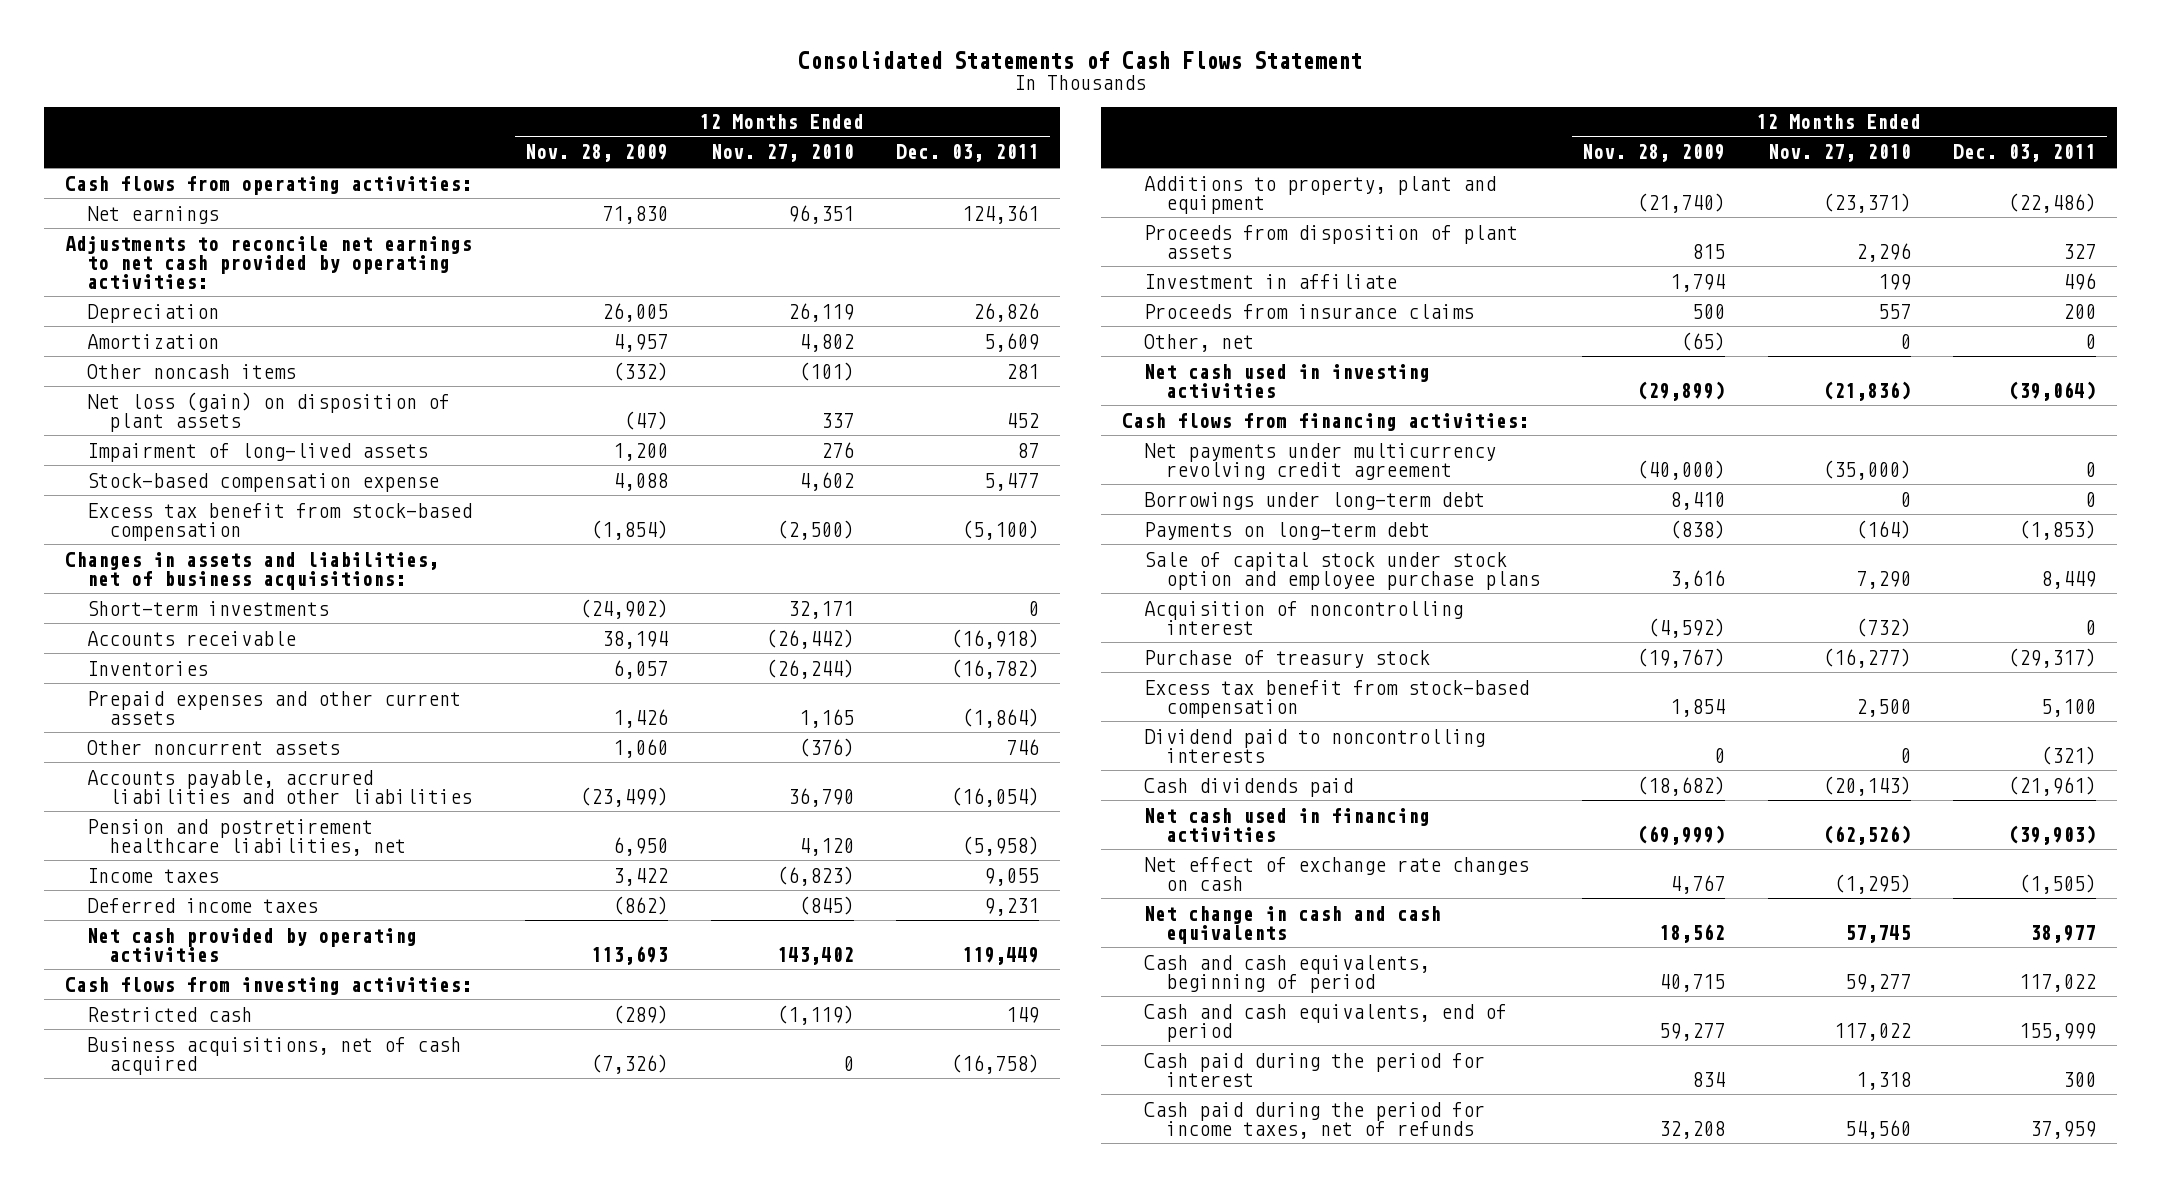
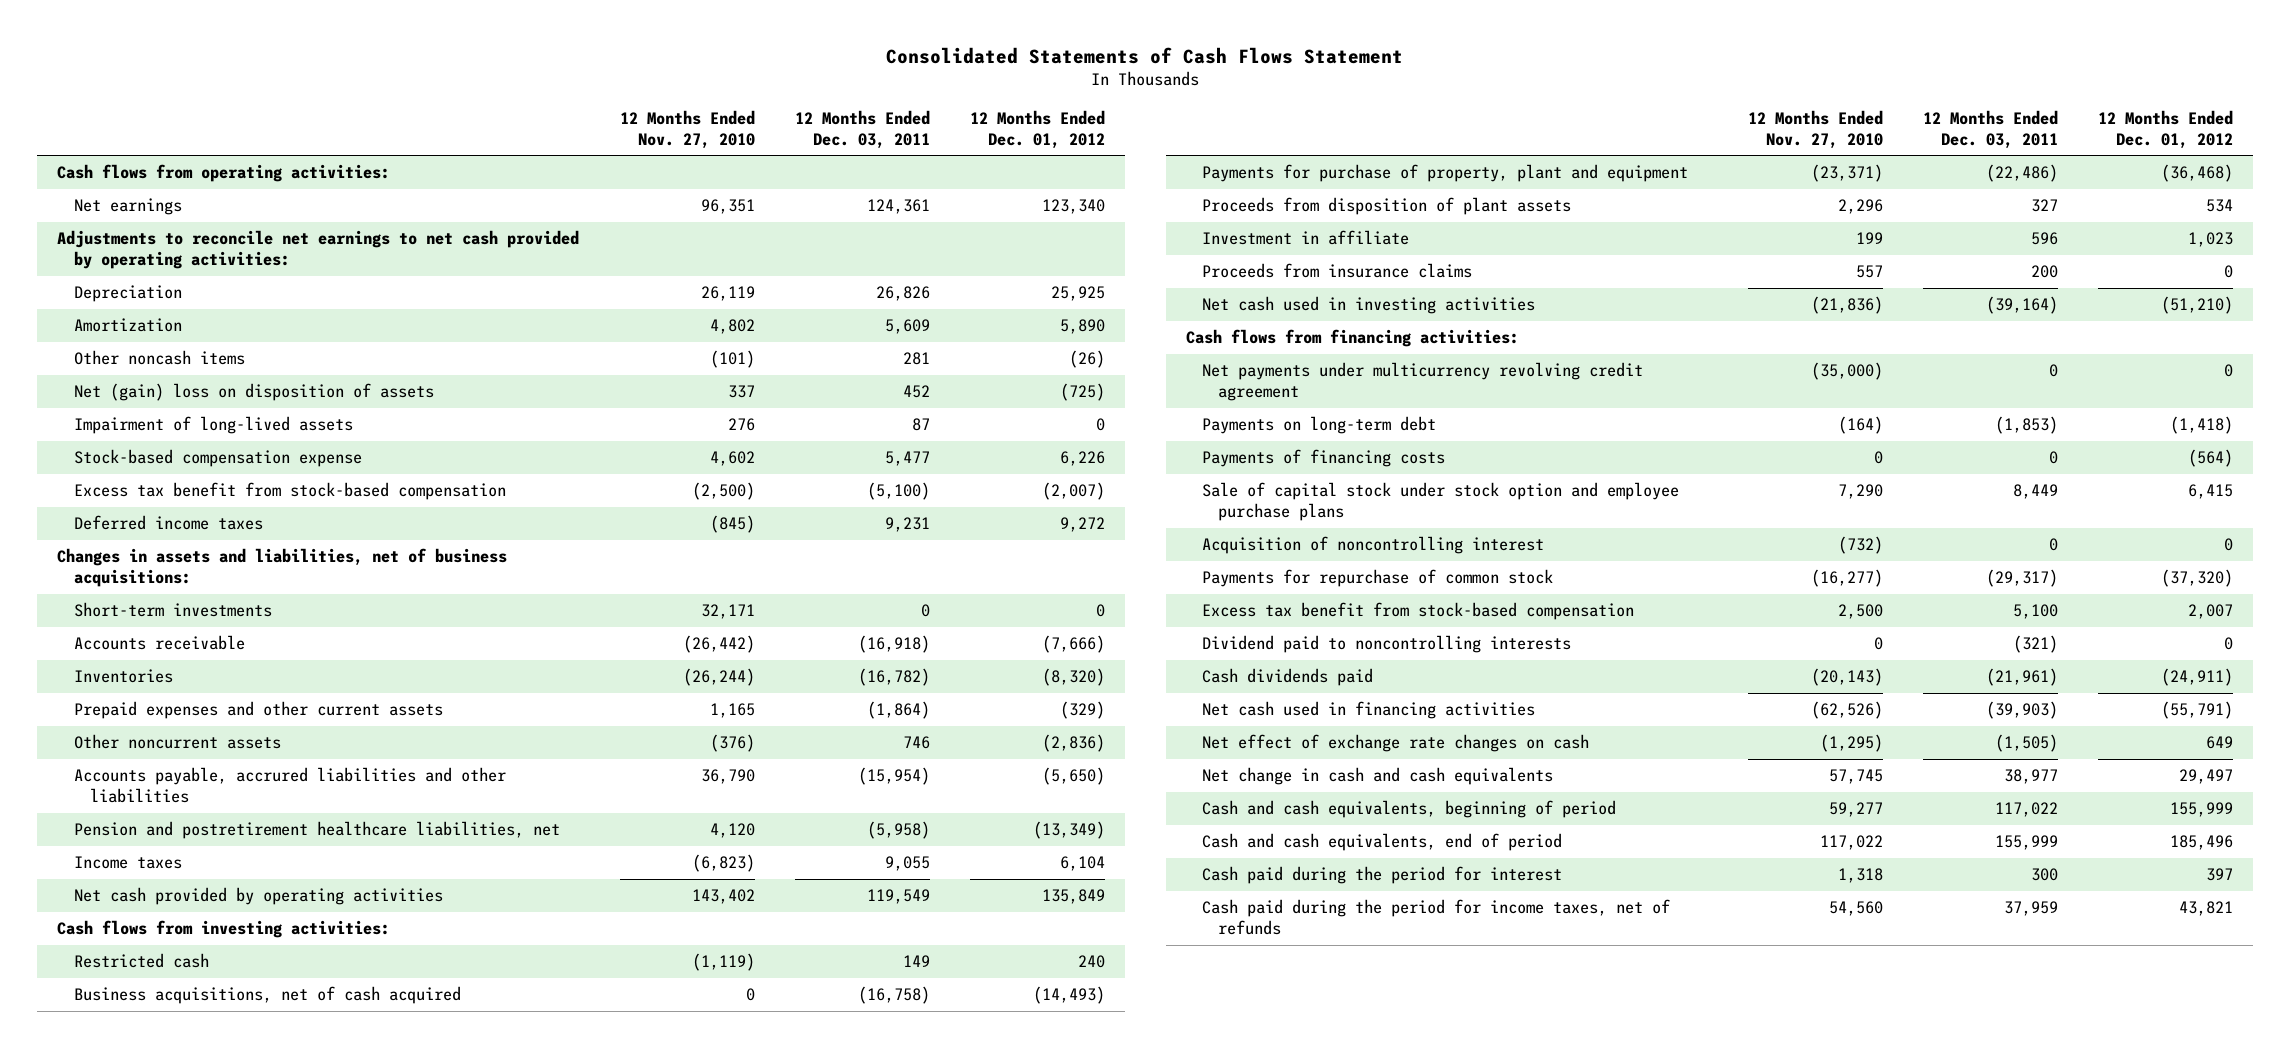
[525,144,669,163] Nov. 28, 2009 -> none
none -> [969,109,1105,149] 12 Months Ended Dec. 01, 2012
[86,391,450,432] Net loss (gain) on disposition of plant assets -> [73,383,434,402] Net (gain) loss on disposition of assets
[86,897,318,913] Deferred income taxes -> [73,515,263,531] Deferred income taxes
[951,786,1040,807] (16,054) -> [857,767,930,786] (15,954)
[962,946,1040,965] 119,449 -> [866,889,930,905] 119,549
[1143,175,1496,214] Additions to property, plant and equipment -> [1201,164,1688,183] Payments for purchase of property, plant and equipment
[2062,272,2096,290] 496 -> [2030,232,2058,246] 596
[1143,333,1254,352] Other, net -> none
[2007,380,2096,401] (39,064) -> [1985,296,2058,315] (39,164)
[1143,491,1485,510] Borrowings under long-term debt -> none
none -> [1201,449,1445,468] Payments of financing costs
[1143,649,1430,668] Purchase of treasury stock -> [1201,569,1553,588] Payments for repurchase of common stock

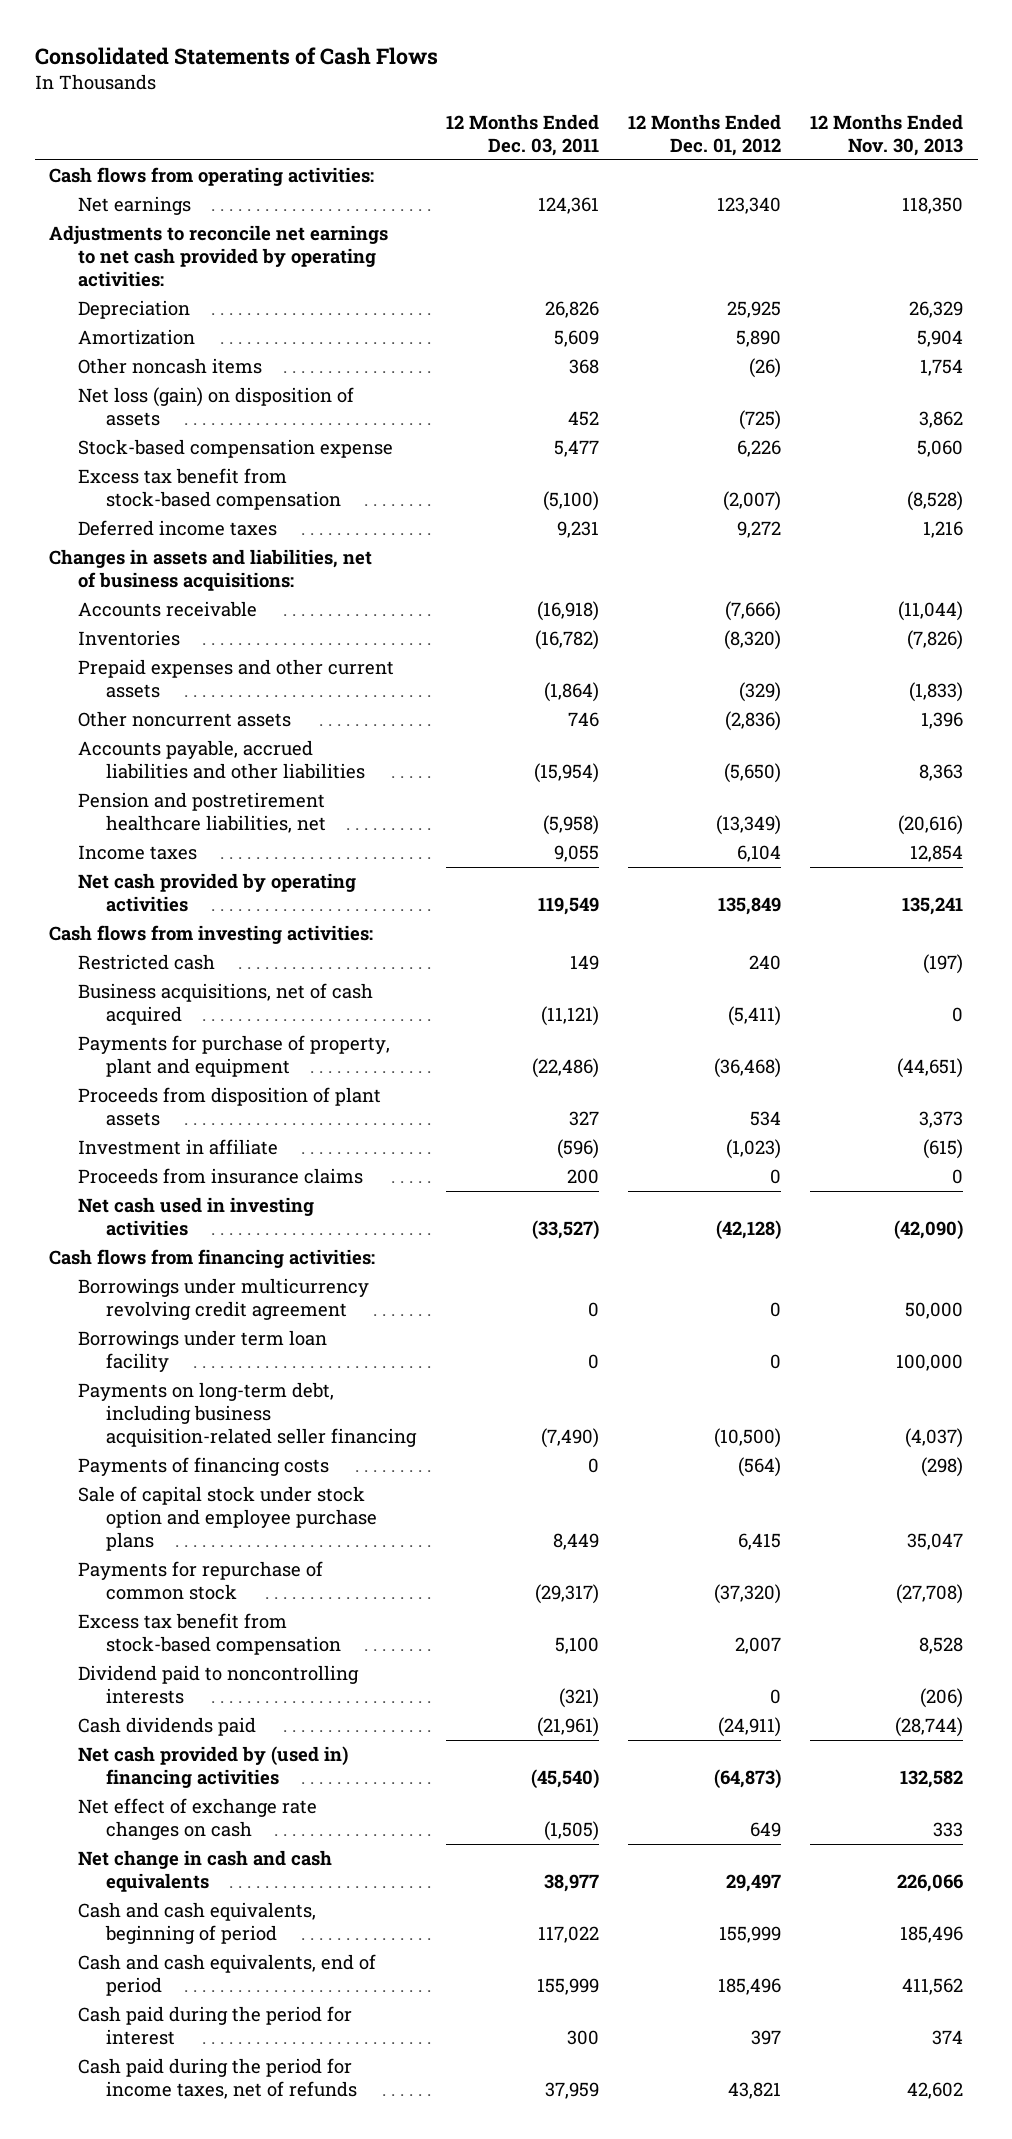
[886,46,1404,64] Consolidated Statements of Cash Flows Statement -> [34,46,438,65] Consolidated Statements of Cash Flows
[619,109,755,149] 12 Months Ended Nov. 27, 2010 -> none
none -> [809,113,963,156] 12 Months Ended Nov. 30, 2013
[73,416,353,435] Impairment of long-lived assets -> none
[902,352,930,366] 281 -> [568,359,599,375] 368
[73,383,434,402] Net (gain) loss on disposition of assets -> [77,387,354,427] Net loss (gain) on disposition of assets
[73,602,272,618] Short-term investments -> none
[73,767,506,804] Accounts payable, accrured liabilities and other liabilities -> [77,740,366,780] Accounts payable, accrued liabilities and other liabilities
[857,986,930,1005] (16,758) -> [540,1006,599,1027] (11,121)
[1032,986,1105,1005] (14,493) -> [727,1006,781,1027] (5,411)
[2030,232,2058,246] 596 -> [556,1139,599,1160] (596)
[2187,232,2233,248] 1,023 -> [725,1139,781,1160] (1,023)
[1985,296,2058,315] (39,164) -> [531,1220,599,1241] (33,527)
[2160,296,2233,315] (51,210) -> [715,1220,781,1241] (42,128)
[1201,362,1643,402] Net payments under multicurrency revolving credit agreement -> [77,1278,369,1321] Borrowings under multicurrency revolving credit agreement
none -> [77,1330,327,1373] Borrowings under term loan facility
[1201,416,1436,435] Payments on long-term debt -> [77,1382,418,1448] Payments on long-term debt, including business acquisition-related seller financing
[1994,416,2058,435] (1,853) -> [540,1428,599,1449] (7,490)
[2169,416,2233,435] (1,418) -> [713,1428,781,1449] (10,500)
[1201,536,1544,555] Acquisition of noncontrolling interest -> none
[1201,701,1535,720] Net cash used in financing activities -> [77,1746,348,1789] Net cash provided by (used in) financing activities
[1985,701,2058,720] (39,903) -> [530,1769,599,1790] (45,540)
[2160,701,2233,720] (55,791) -> [713,1769,781,1790] (64,873)

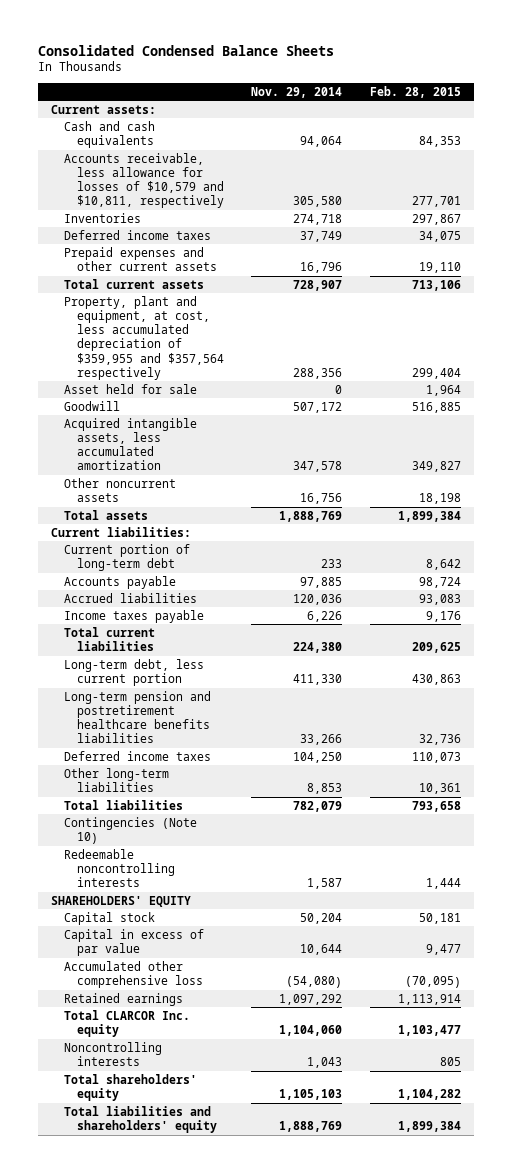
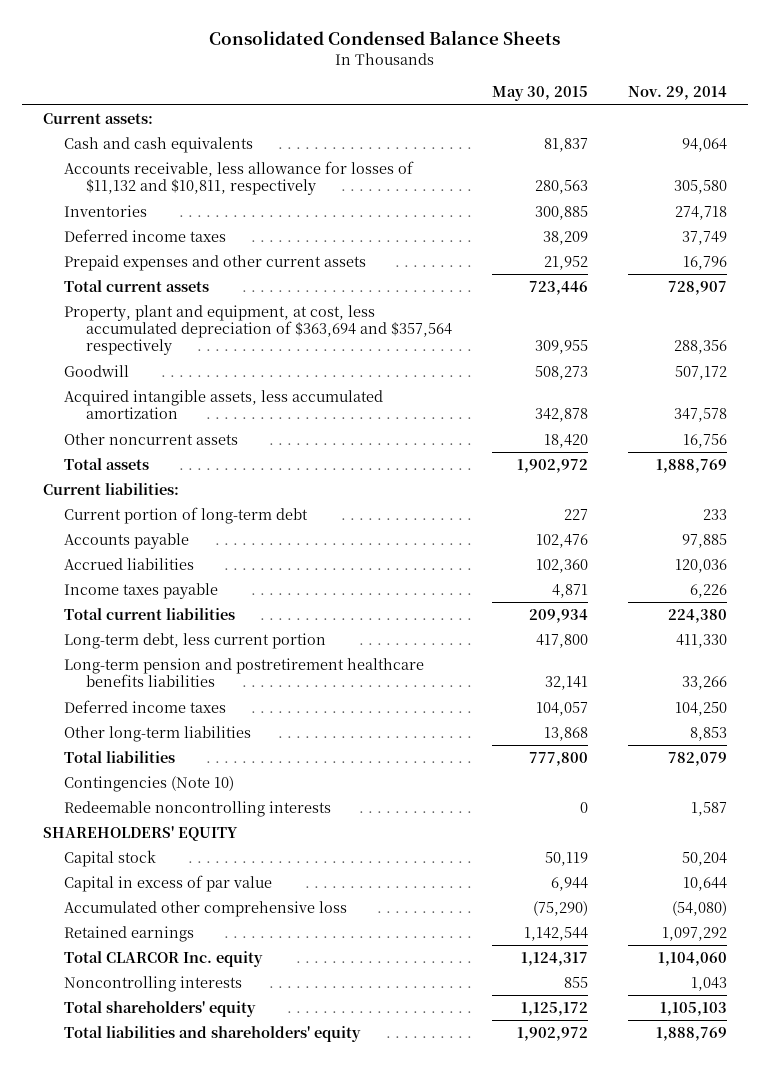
[369,85,461,98] Feb. 28, 2015 -> none
none -> [491,86,588,102] May 30, 2015
[63,152,224,209] Accounts receivable, less allowance for losses of $10,579 and $10,811, respectively -> [64,161,415,196] Accounts receivable, less allowance for losses of $11,132 and $10,811, respectively
[63,383,197,394] Asset held for sale -> none
[63,295,224,380] Property, plant and equipment, at cost, less accumulated depreciation of $359,955 and $357,564 respectively -> [64,305,452,356] Property, plant and equipment, at cost, less accumulated depreciation of $363,694 and $357,564 respectively

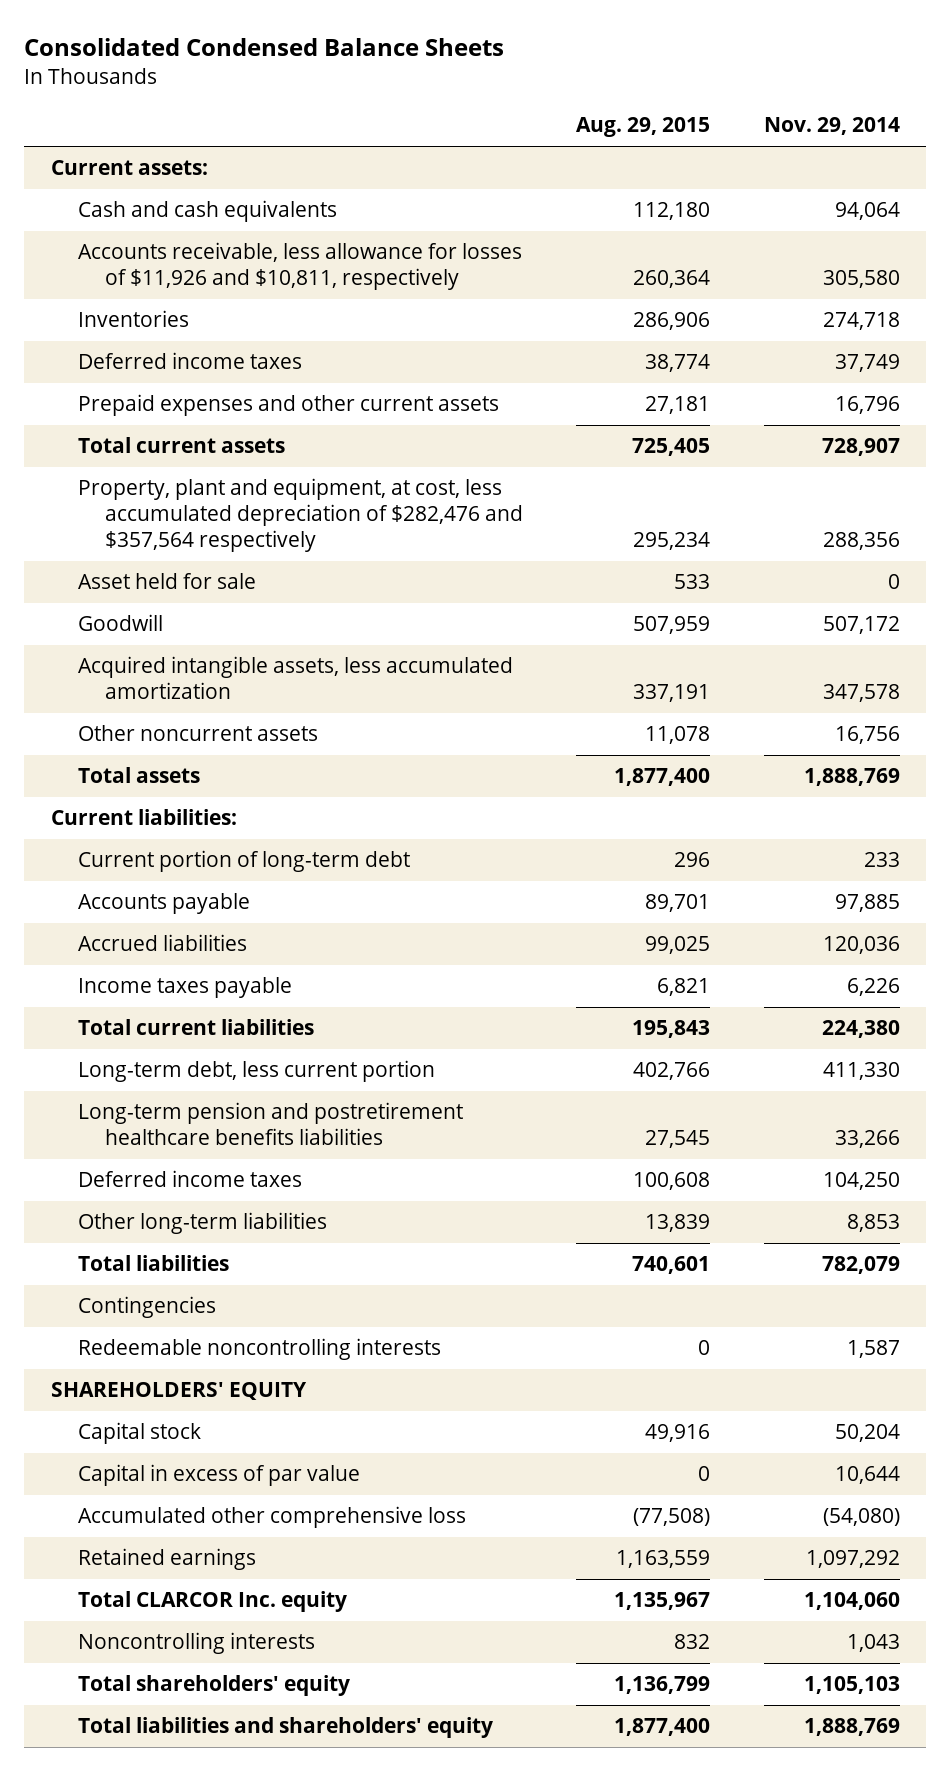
[491,86,588,102] May 30, 2015 -> none
none -> [576,117,711,138] Aug. 29, 2015
[64,161,415,196] Accounts receivable, less allowance for losses of $11,132 and $10,811, respectively -> [77,242,522,291] Accounts receivable, less allowance for losses of $11,926 and $10,811, respectively
[64,305,452,356] Property, plant and equipment, at cost, less accumulated depreciation of $363,694 and $357,564 respectively -> [77,478,523,552] Property, plant and equipment, at cost, less accumulated depreciation of $282,476 and $357,564 respectively
none -> [77,573,256,590] Asset held for sale
[64,776,235,793] Contingencies (Note 10) -> [77,1296,216,1319] Contingencies

